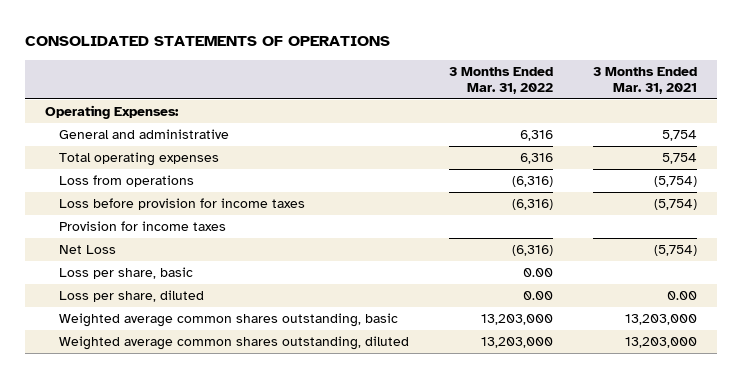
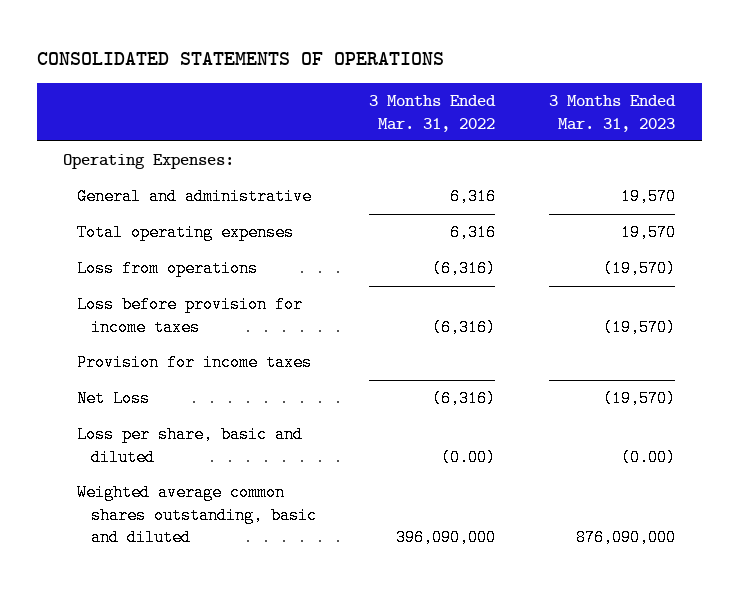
[593,66,698,94] 3 Months Ended Mar. 31, 2021 -> none
none -> [548,95,676,132] 3 Months Ended Mar. 31, 2023
[59,290,205,303] Loss per share, diluted -> none
[59,336,410,351] Weighted average common shares outstanding, diluted -> none
[59,267,194,280] Loss per share, basic -> [76,426,303,466] Loss per share, basic and diluted
[523,268,554,278] 0.00 -> [441,448,497,466] (0.00)
[59,313,399,328] Weighted average common shares outstanding, basic -> [76,484,317,546] Weighted average common shares outstanding, basic and diluted
[481,314,554,326] 13,203,000 -> [396,528,497,546] 396,090,000

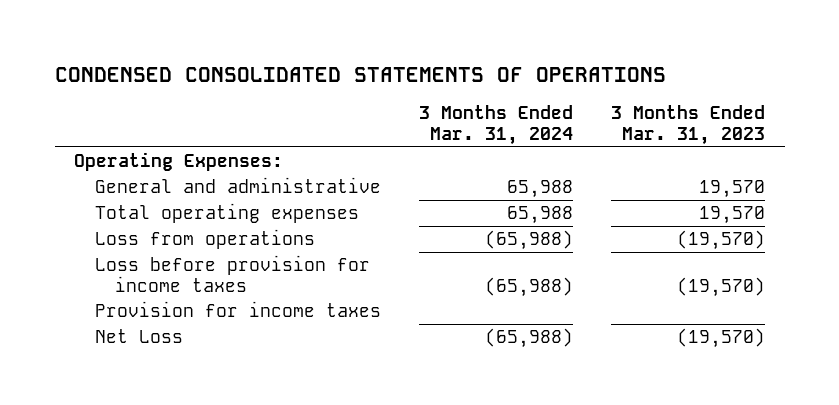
[36,51,444,65] CONSOLIDATED STATEMENTS OF OPERATIONS -> [54,67,666,83] CONDENSED CONSOLIDATED STATEMENTS OF OPERATIONS
[369,95,497,132] 3 Months Ended Mar. 31, 2022 -> none
none -> [418,105,573,145] 3 Months Ended Mar. 31, 2024
[76,426,303,466] Loss per share, basic and diluted -> none
[76,484,317,546] Weighted average common shares outstanding, basic and diluted -> none

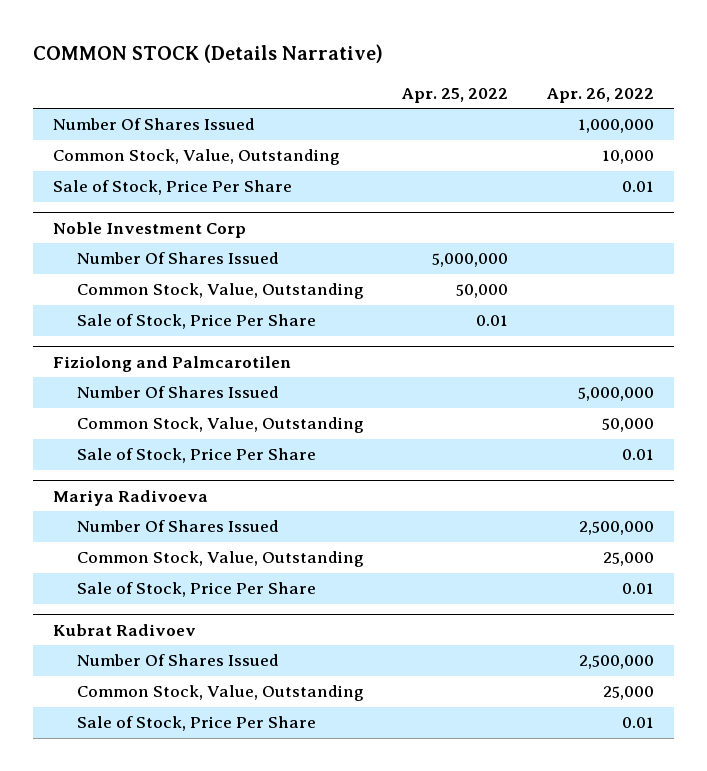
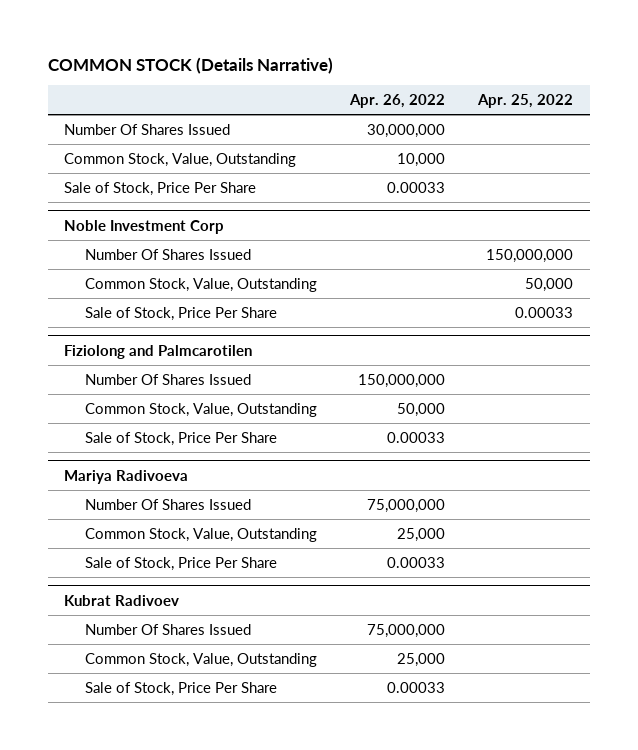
[578,119,655,134] 1,000,000 -> [367,123,446,138] 30,000,000
[622,181,655,193] 0.01 -> [387,181,446,193] 0.00033
[432,253,509,268] 5,000,000 -> [486,248,574,263] 150,000,000
[476,315,509,327] 0.01 -> [515,306,574,318] 0.00033
[578,387,655,402] 5,000,000 -> [358,373,446,388] 150,000,000
[622,449,655,461] 0.01 -> [387,431,446,443] 0.00033
[579,521,655,536] 2,500,000 -> [367,498,446,513] 75,000,000
[622,583,655,595] 0.01 -> [387,556,446,568] 0.00033
[579,655,655,670] 2,500,000 -> [367,623,446,638] 75,000,000
[622,717,655,729] 0.01 -> [387,681,446,693] 0.00033

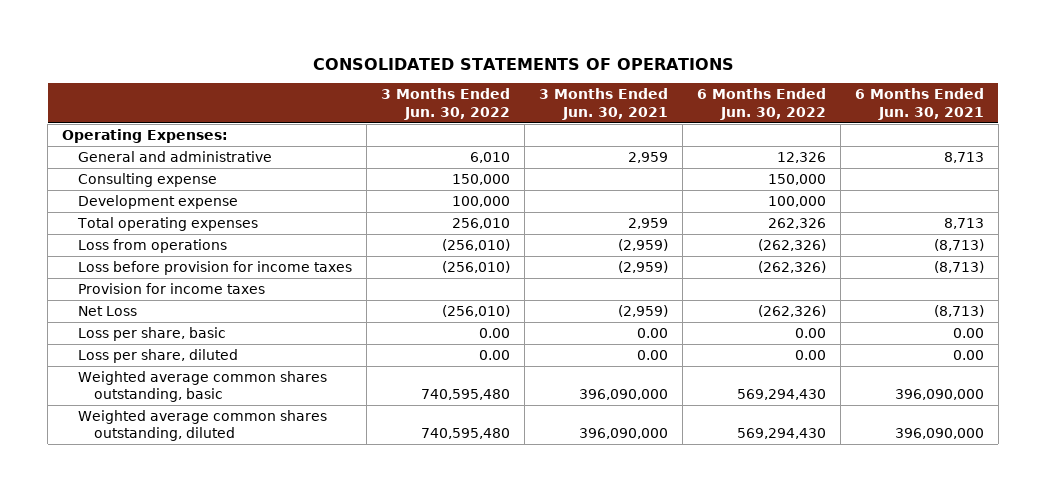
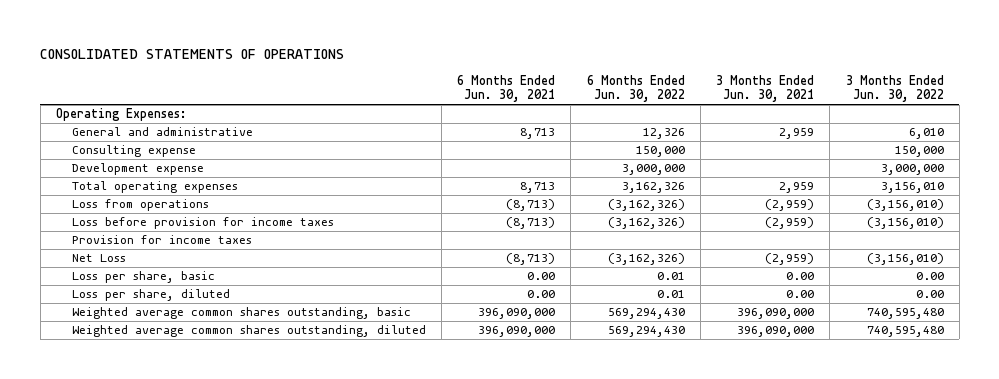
[452,196,511,208] 100,000 -> [880,164,944,176] 3,000,000
[768,196,827,208] 100,000 -> [621,164,685,176] 3,000,000
[452,218,511,230] 256,010 -> [880,182,944,194] 3,156,010
[768,218,827,230] 262,326 -> [621,182,685,194] 3,162,326
[442,239,511,252] (256,010) -> [866,199,944,212] (3,156,010)
[758,239,827,252] (262,326) -> [607,199,685,212] (3,162,326)
[442,261,511,274] (256,010) -> [866,217,944,230] (3,156,010)
[758,261,827,274] (262,326) -> [607,217,685,230] (3,162,326)
[442,305,511,318] (256,010) -> [866,253,944,266] (3,156,010)
[758,305,827,318] (262,326) -> [607,253,685,266] (3,162,326)
[795,328,827,339] 0.00 -> [656,272,685,281] 0.01
[795,350,827,361] 0.00 -> [656,290,685,299] 0.01

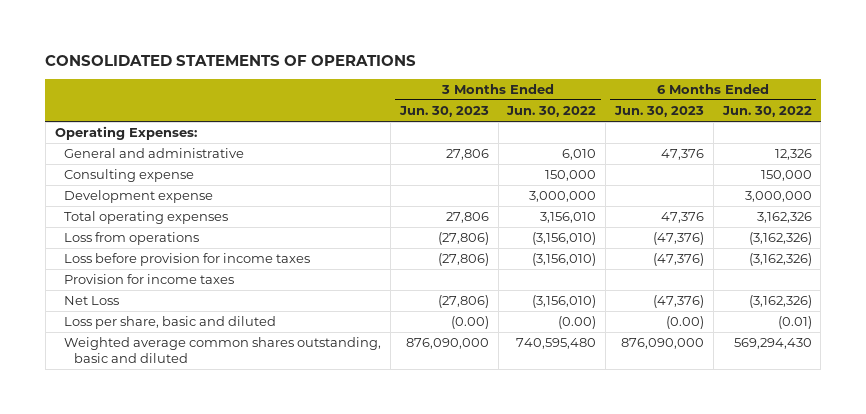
[457,75,556,103] 6 Months Ended Jun. 30, 2021 -> none
[716,75,815,103] 3 Months Ended Jun. 30, 2021 -> none
none -> [398,106,489,118] Jun. 30, 2023
none -> [613,106,704,118] Jun. 30, 2023
[71,289,230,302] Loss per share, diluted -> none
[71,325,426,338] Weighted average common shares outstanding, diluted -> none
[71,271,215,284] Loss per share, basic -> [64,316,277,330] Loss per share, basic and diluted
[656,272,685,281] 0.01 -> [777,316,812,330] (0.01)
[915,272,944,281] 0.00 -> [558,316,597,330] (0.00)
[71,307,411,320] Weighted average common shares outstanding, basic -> [64,337,382,363] Weighted average common shares outstanding, basic and diluted

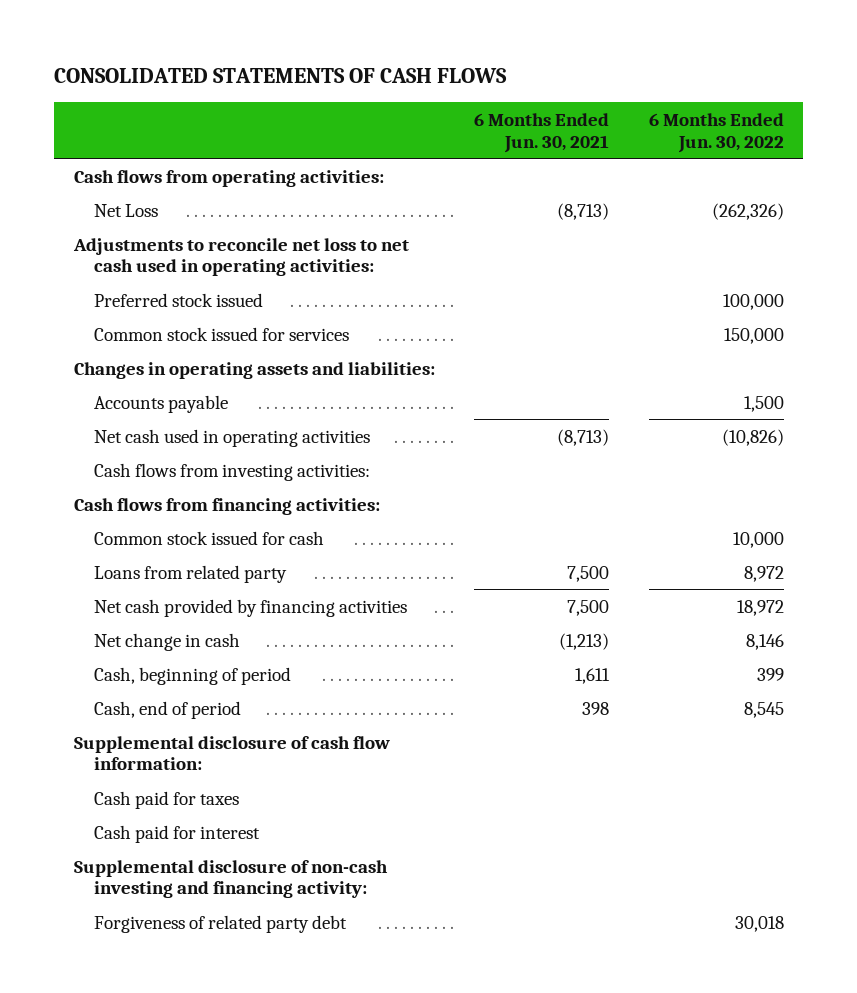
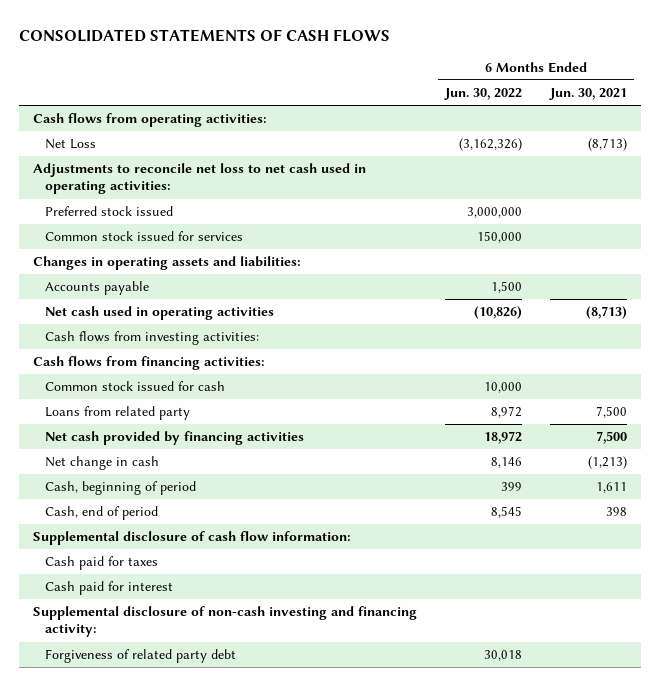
[711,202,784,220] (262,326) -> [459,138,523,152] (3,162,326)
[722,293,784,310] 100,000 -> [467,207,523,219] 3,000,000

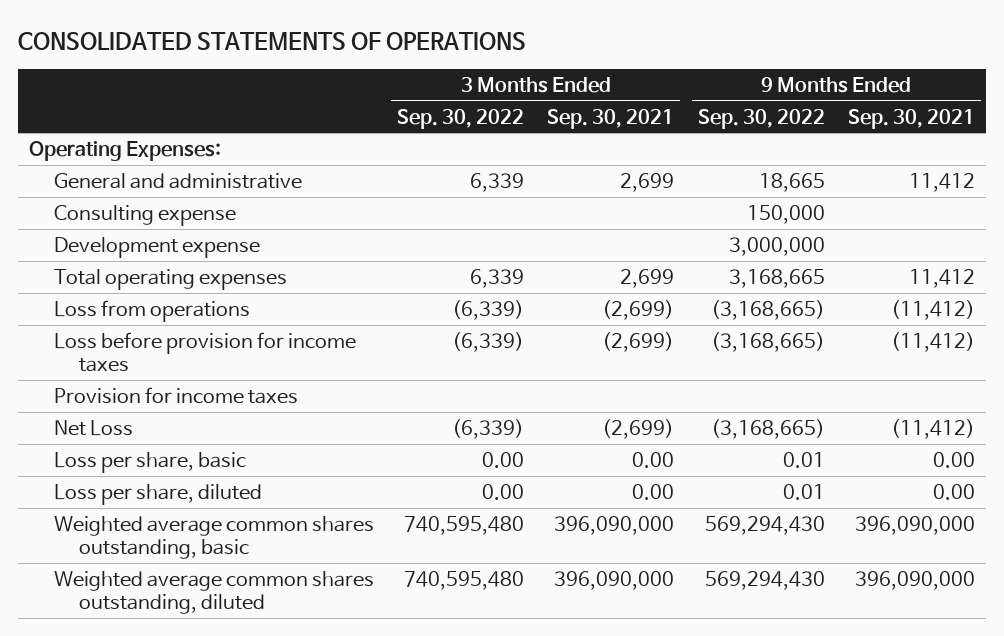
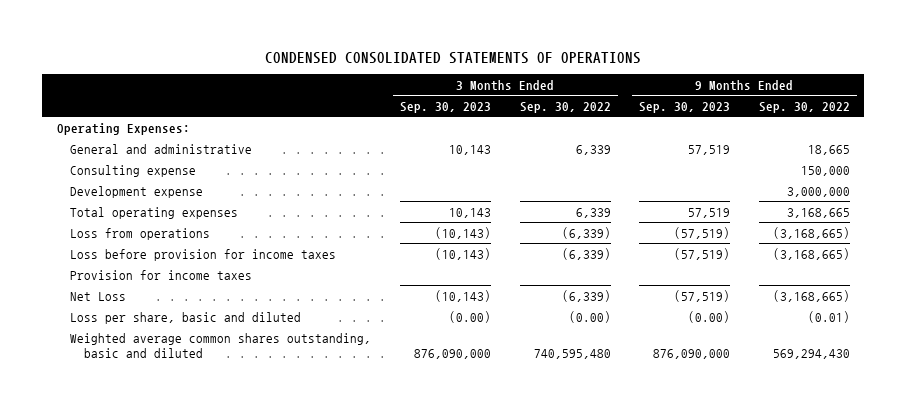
[17,31,526,50] CONSOLIDATED STATEMENTS OF OPERATIONS -> [265,51,642,64] CONDENSED CONSOLIDATED STATEMENTS OF OPERATIONS
[547,108,675,129] Sep. 30, 2021 -> none
[847,108,975,129] Sep. 30, 2021 -> none
none -> [400,101,492,113] Sep. 30, 2023
none -> [639,101,731,113] Sep. 30, 2023
[53,484,262,506] Loss per share, diluted -> none
[53,571,374,615] Weighted average common shares outstanding, diluted -> none
[53,452,246,474] Loss per share, basic -> [70,311,302,324] Loss per share, basic and diluted
[482,452,525,469] 0.00 -> [568,310,611,323] (0.00)
[782,452,825,469] 0.01 -> [807,310,850,323] (0.01)
[53,516,374,560] Weighted average common shares outstanding, basic -> [70,332,372,358] Weighted average common shares outstanding, basic and diluted

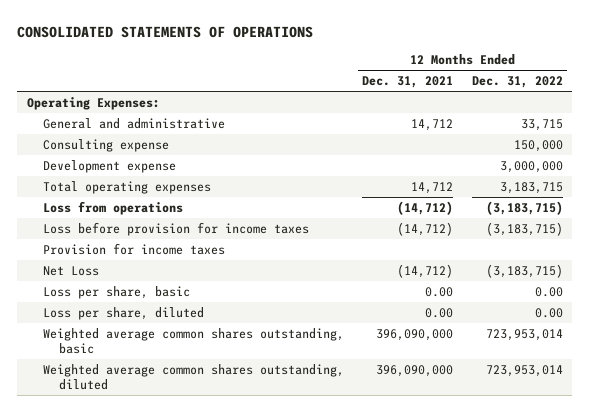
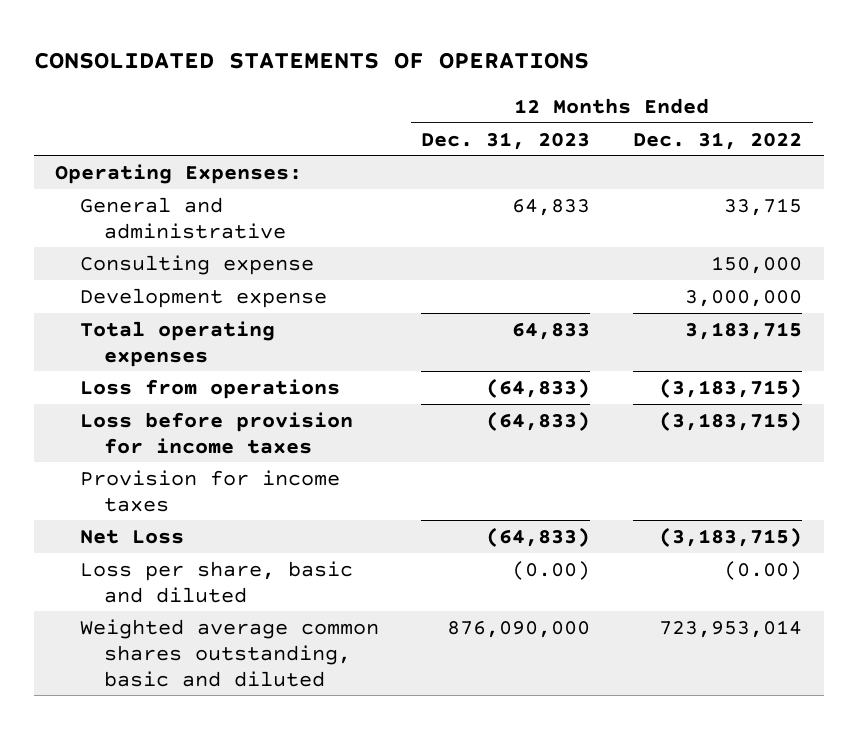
[362,76,454,89] Dec. 31, 2021 -> none
none -> [421,131,591,150] Dec. 31, 2023
[42,306,204,320] Loss per share, diluted -> none
[42,363,344,390] Weighted average common shares outstanding, diluted -> none
[42,285,190,299] Loss per share, basic -> [79,560,353,603] Loss per share, basic and diluted
[534,286,563,297] 0.00 -> [724,560,803,580] (0.00)
[42,327,344,354] Weighted average common shares outstanding, basic -> [79,618,379,687] Weighted average common shares outstanding, basic and diluted

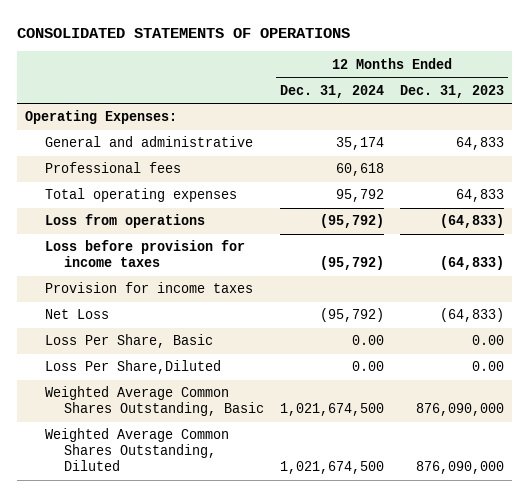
[633,131,803,150] Dec. 31, 2022 -> none
none -> [280,84,385,98] Dec. 31, 2024
[79,254,314,275] Consulting expense -> none
[79,287,327,308] Development expense -> none
none -> [44,162,181,174] Professional fees
[79,560,353,603] Loss per share, basic and diluted -> [44,334,213,349] Loss Per Share, Basic
[512,560,591,580] (0.00) -> [472,335,505,346] 0.00
none -> [44,360,221,375] Loss Per Share,Diluted
[79,618,379,687] Weighted average common shares outstanding, basic and diluted -> [44,386,265,417] Weighted Average Common Shares Outstanding, Basic
none -> [44,428,229,472] Weighted Average Common Shares Outstanding, Diluted

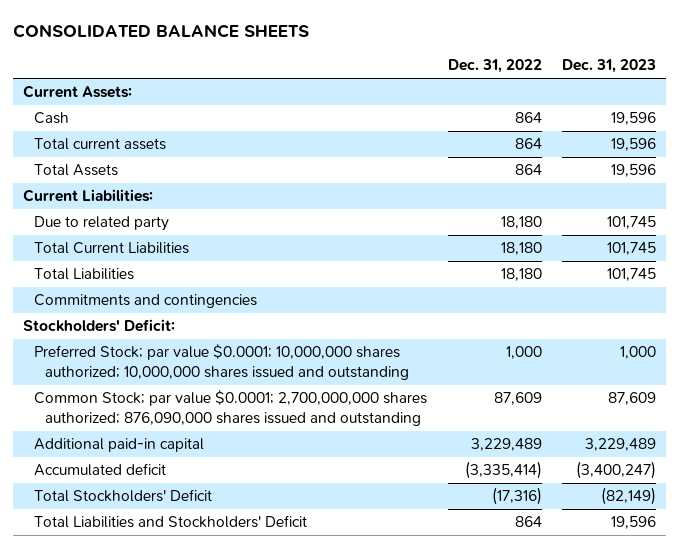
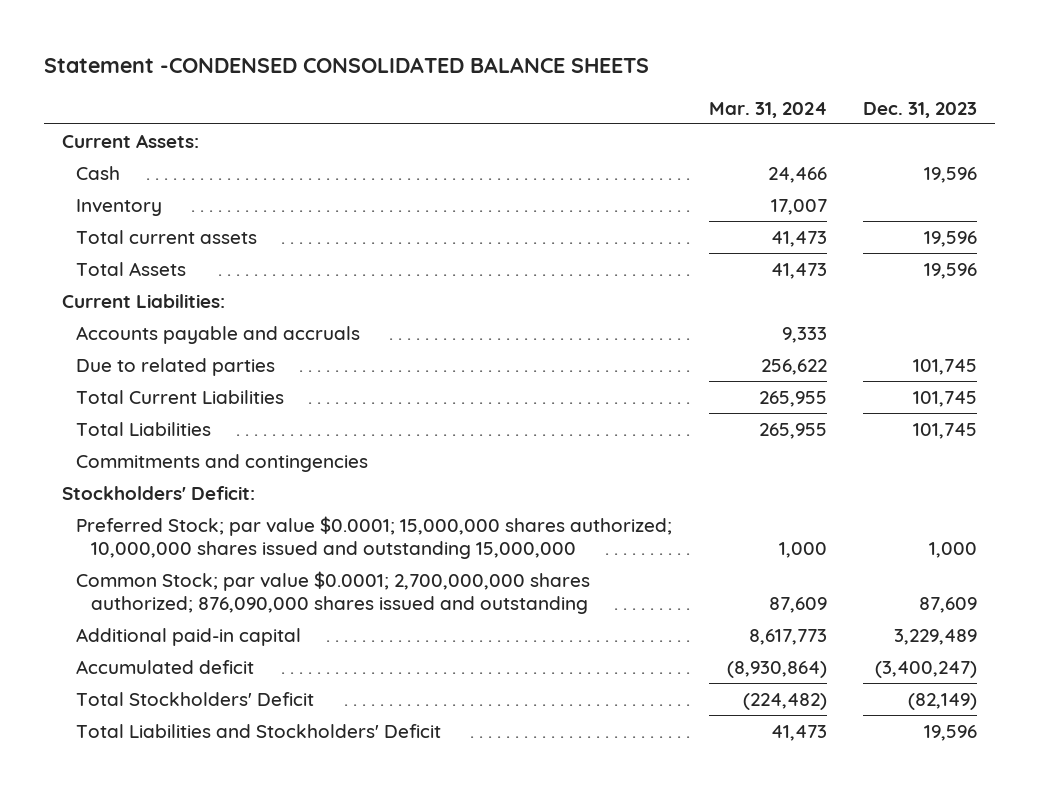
[12,23,309,38] CONSOLIDATED BALANCE SHEETS -> [44,57,650,74] Statement -CONDENSED CONSOLIDATED BALANCE SHEETS
[447,59,542,74] Dec. 31, 2022 -> none
none -> [708,101,827,118] Mar. 31, 2024
none -> [76,198,163,216] Inventory
none -> [76,325,361,344] Accounts payable and accruals
[34,216,170,232] Due to related party -> [76,357,276,376] Due to related parties
[34,344,410,380] Preferred Stock; par value $0.0001; 10,000,000 shares authorized; 10,000,000 shares issued and outstanding -> [76,515,673,559] Preferred Stock; par value $0.0001; 15,000,000 shares authorized; 10,000,000 shares issued and outstanding 15,000,000

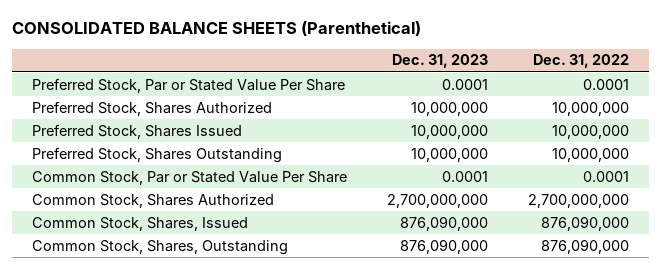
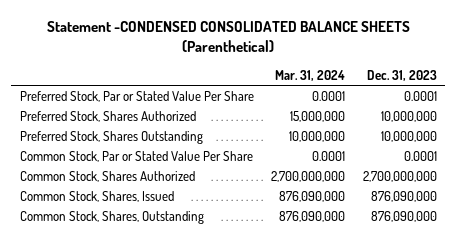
[11,21,421,37] CONSOLIDATED BALANCE SHEETS (Parenthetical) -> [47,20,411,53] Statement -CONDENSED CONSOLIDATED BALANCE SHEETS (Parenthetical)
[532,54,629,69] Dec. 31, 2022 -> none
none -> [275,70,346,82] Mar. 31, 2024
[31,123,242,139] Preferred Stock, Shares Issued -> none

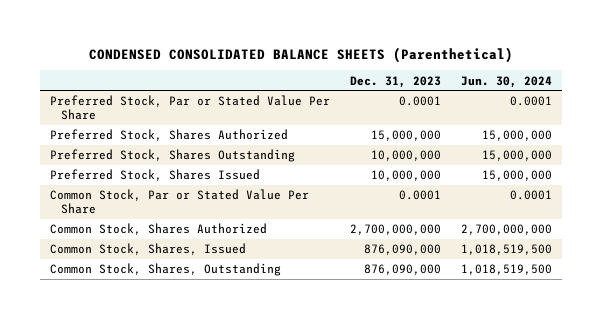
[47,20,411,53] Statement -CONDENSED CONSOLIDATED BALANCE SHEETS (Parenthetical) -> [89,46,514,63] CONDENSED CONSOLIDATED BALANCE SHEETS (Parenthetical)
[275,70,346,82] Mar. 31, 2024 -> none
none -> [461,75,553,88] Jun. 30, 2024
[380,110,437,122] 10,000,000 -> [371,130,442,142] 15,000,000
none -> [50,169,261,182] Preferred Stock, Shares Issued

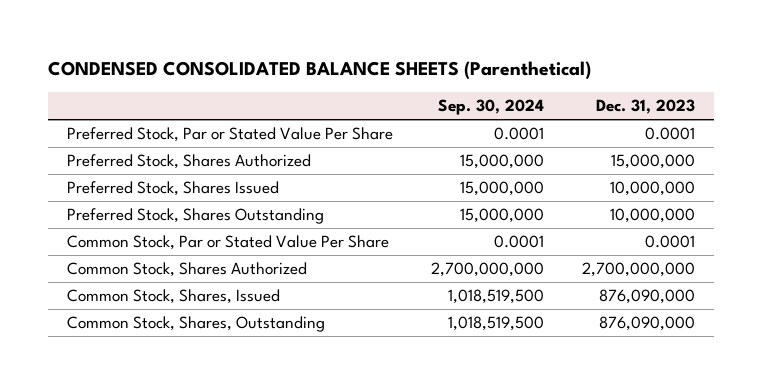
[461,75,553,88] Jun. 30, 2024 -> none
none -> [437,99,544,116] Sep. 30, 2024
[50,149,296,163] Preferred Stock, Shares Outstanding -> [67,208,325,225] Preferred Stock, Shares Outstanding

